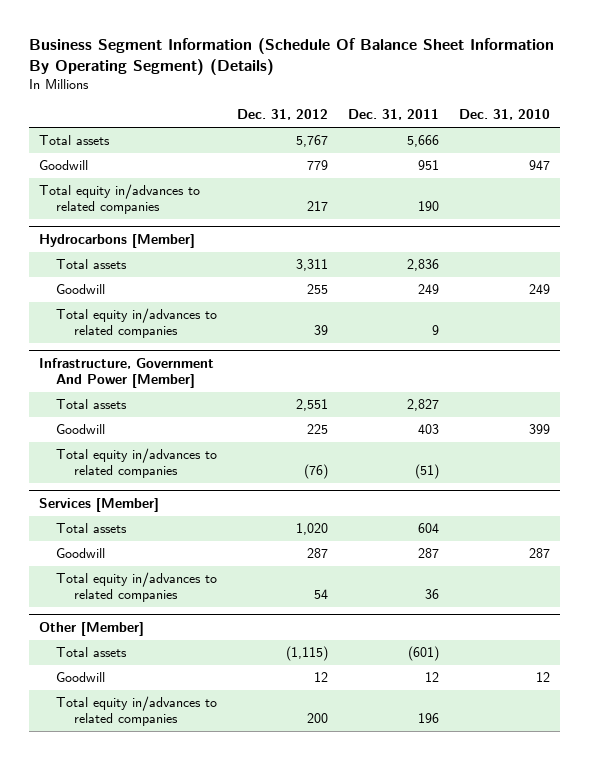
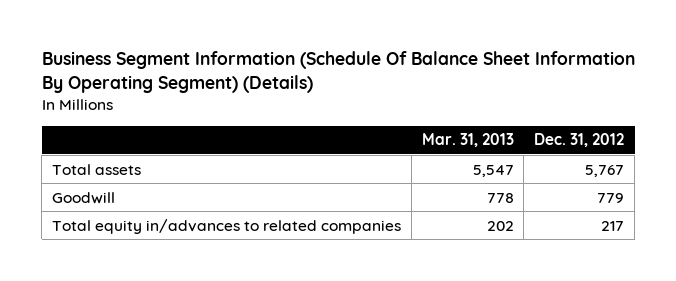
[348,109,440,121] Dec. 31, 2011 -> none
[459,109,551,121] Dec. 31, 2010 -> none
none -> [421,133,514,148] Mar. 31, 2013
[38,234,195,249] Hydrocarbons [Member] -> none
[56,259,128,270] Total assets -> none
[56,284,106,295] Goodwill -> none
[56,308,218,338] Total equity in/advances to related companies -> none
[38,358,214,388] Infrastructure, Government And Power [Member] -> none
[56,399,128,410] Total assets -> none
[56,424,106,435] Goodwill -> none
[56,448,218,478] Total equity in/advances to related companies -> none
[38,498,159,513] Services [Member] -> none
[56,523,128,534] Total assets -> none
[56,548,106,559] Goodwill -> none
[56,572,218,602] Total equity in/advances to related companies -> none
[38,622,144,637] Other [Member] -> none
[56,647,128,658] Total assets -> none
[56,672,106,683] Goodwill -> none
[56,696,218,726] Total equity in/advances to related companies -> none

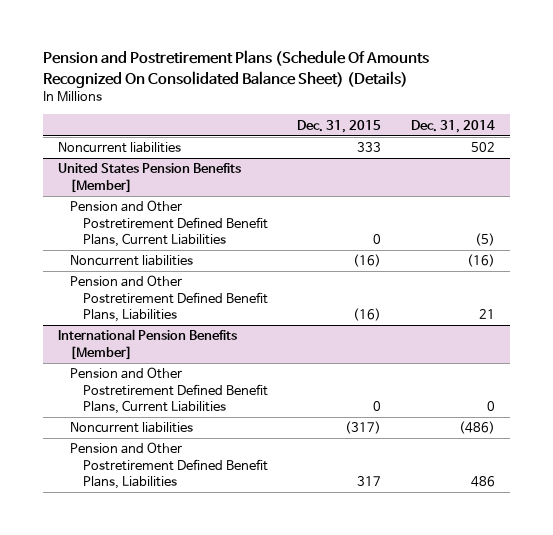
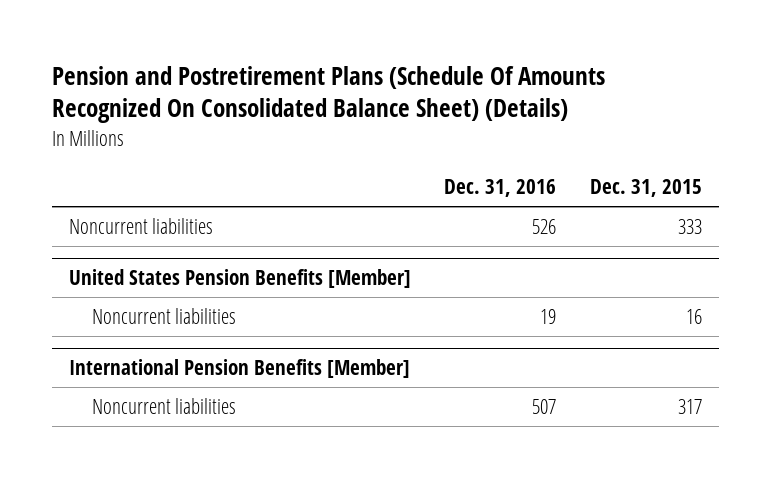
[410,119,495,133] Dec. 31, 2014 -> none
none -> [444,179,557,198] Dec. 31, 2016
[70,200,268,248] Pension and Other Postretirement Defined Benefit Plans, Current Liabilities -> none
[70,275,268,323] Pension and Other Postretirement Defined Benefit Plans, Liabilities -> none
[353,254,382,268] (16) -> [686,309,703,325] 16
[70,367,268,415] Pension and Other Postretirement Defined Benefit Plans, Current Liabilities -> none
[70,442,268,490] Pension and Other Postretirement Defined Benefit Plans, Liabilities -> none
[345,421,382,435] (317) -> [678,399,703,415] 317

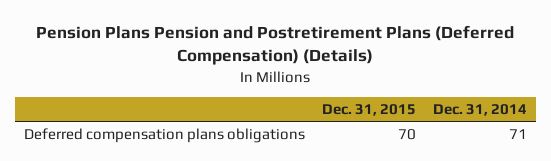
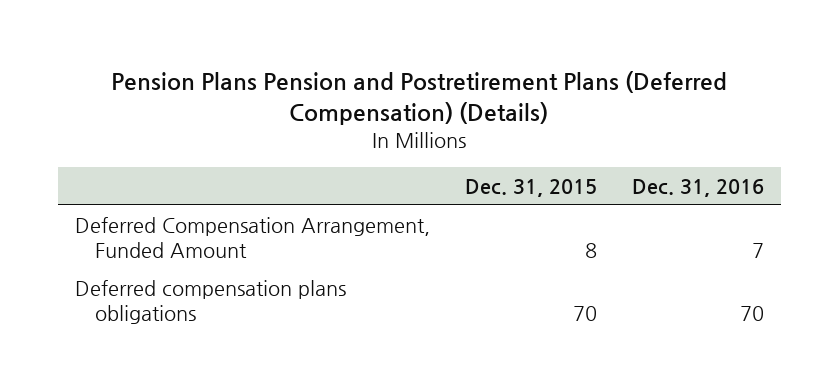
[433,103,528,116] Dec. 31, 2014 -> none
none -> [631,178,764,197] Dec. 31, 2016
none -> [75,217,431,259] Deferred Compensation Arrangement, Funded Amount

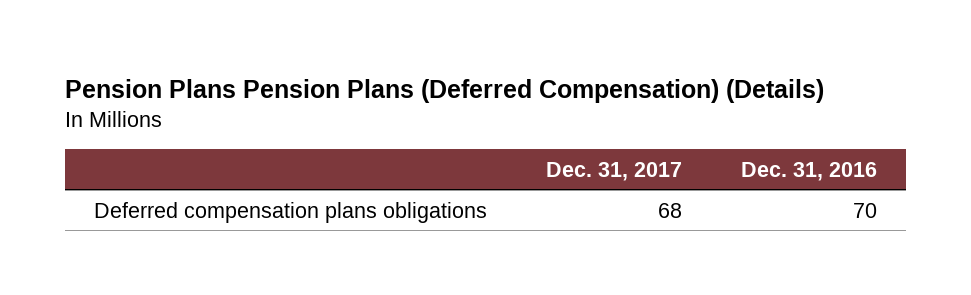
[111,70,728,125] Pension Plans Pension and Postretirement Plans (Deferred Compensation) (Details) -> [64,79,824,104] Pension Plans Pension Plans (Deferred Compensation) (Details)
[464,178,597,197] Dec. 31, 2015 -> none
none -> [546,161,683,181] Dec. 31, 2017
[75,217,431,259] Deferred Compensation Arrangement, Funded Amount -> none

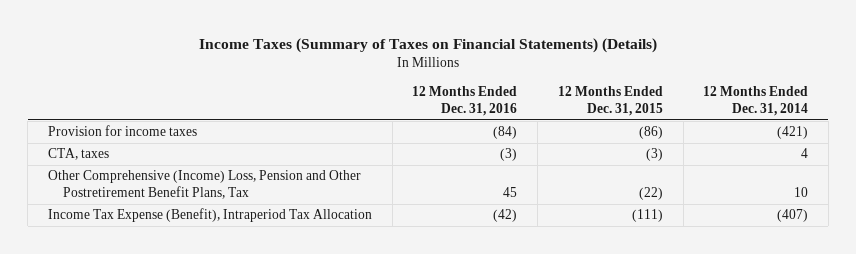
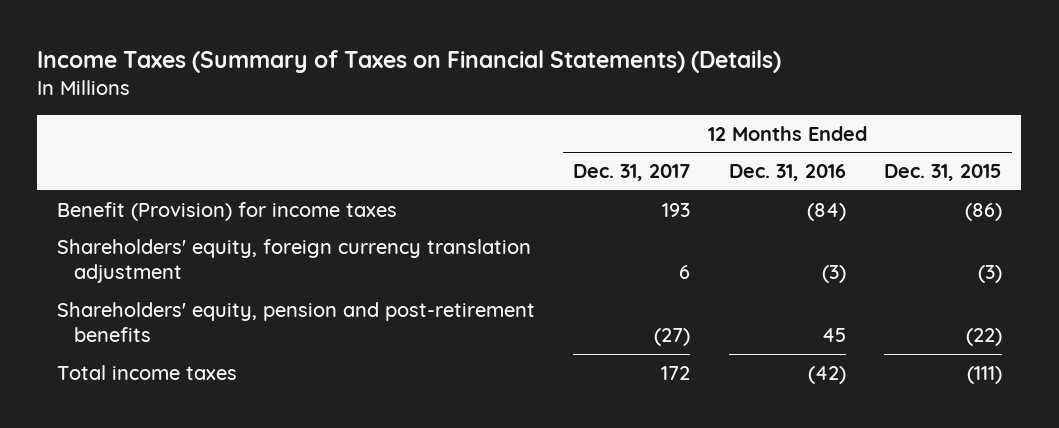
[703,86,809,117] 12 Months Ended Dec. 31, 2014 -> none
none -> [573,164,691,182] Dec. 31, 2017
[48,125,198,137] Provision for income taxes -> [56,201,397,221] Benefit (Provision) for income taxes
[48,148,110,161] CTA, taxes -> [56,238,531,284] Shareholders' equity, foreign currency translation adjustment
[48,170,362,200] Other Comprehensive (Income) Loss, Pension and Other Postretirement Benefit Plans, Tax -> [56,301,535,343] Shareholders' equity, pension and post-retirement benefits
[48,208,373,223] Income Tax Expense (Benefit), Intraperiod Tax Allocation -> [56,364,237,380] Total income taxes

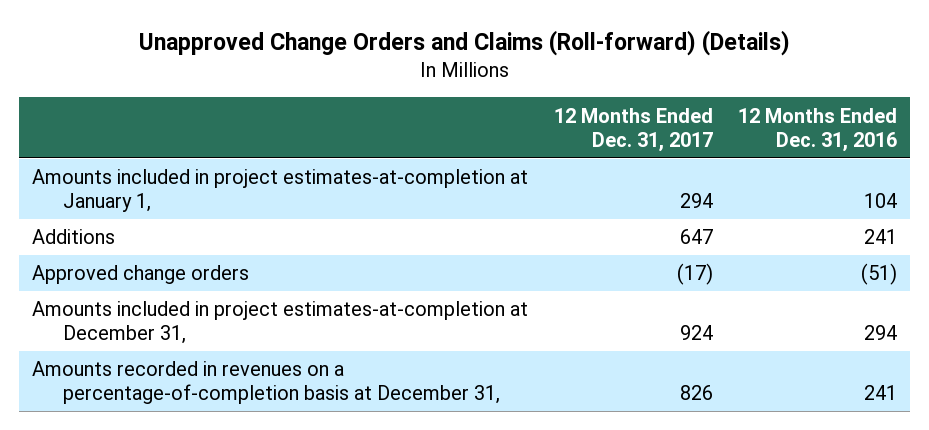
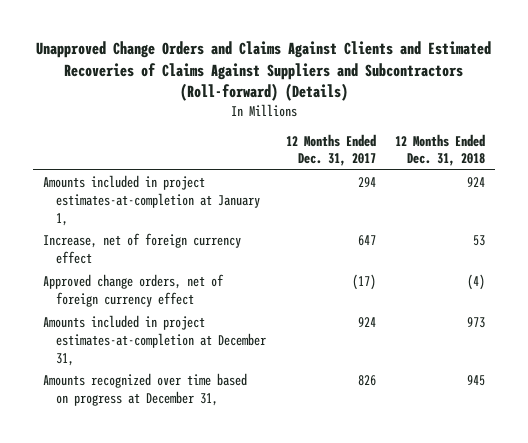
[138,30,790,57] Unapproved Change Orders and Claims (Roll-forward) (Details) -> [36,41,492,102] Unapproved Change Orders and Claims Against Clients and Estimated Recoveries of Claims Against Suppliers and Subcontractors (Roll-forward) (Details)
[738,107,898,152] 12 Months Ended Dec. 31, 2016 -> none
none -> [395,133,486,167] 12 Months Ended Dec. 31, 2018
[31,229,115,245] Additions -> [42,233,241,264] Increase, net of foreign currency effect
[31,265,249,285] Approved change orders -> [42,274,224,307] Approved change orders, net of foreign currency effect
[31,361,500,405] Amounts recorded in revenues on a percentage-of-completion basis at December 31, -> [42,373,247,406] Amounts recognized over time based on progress at December 31,

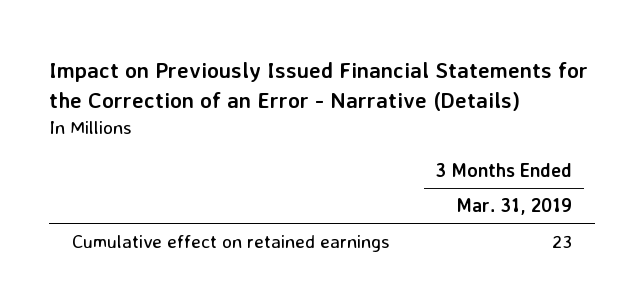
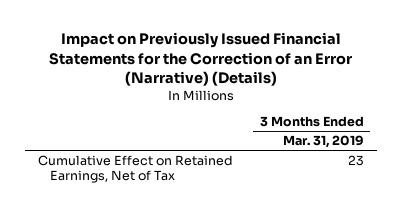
[48,62,588,112] Impact on Previously Issued Financial Statements for the Correction of an Error - Narrative (Details) -> [48,32,352,87] Impact on Previously Issued Financial Statements for the Correction of an Error (Narrative) (Details)
[71,235,390,253] Cumulative effect on retained earnings -> [38,155,234,183] Cumulative Effect on Retained Earnings, Net of Tax

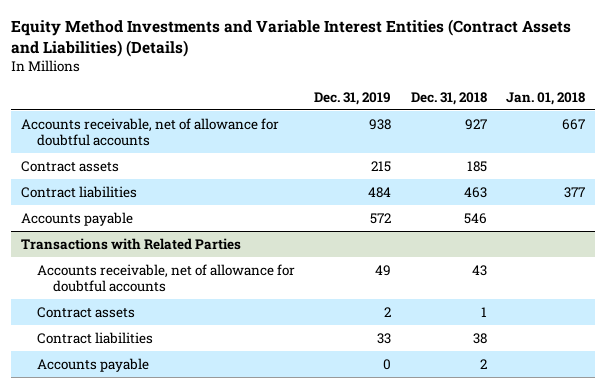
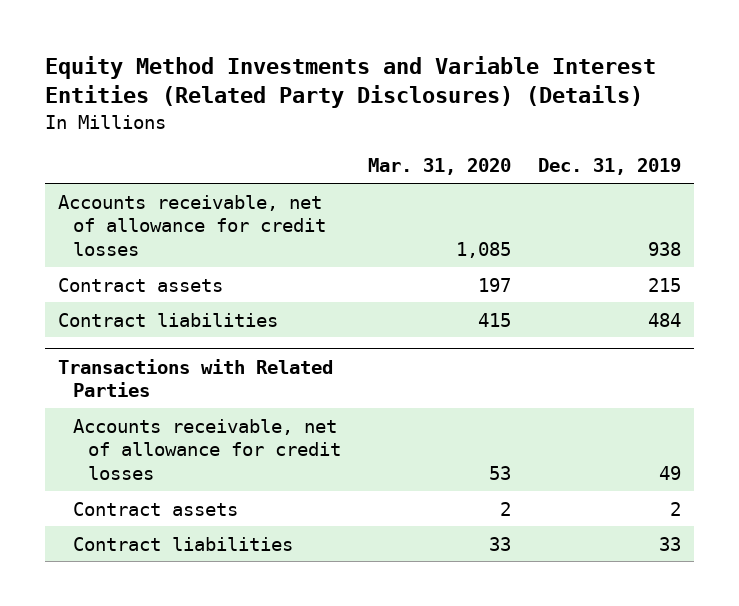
[11,19,572,57] Equity Method Investments and Variable Interest Entities (Contract Assets and Liabilities) (Details) -> [44,56,656,109] Equity Method Investments and Variable Interest Entities (Related Party Disclosures) (Details)
[410,91,487,105] Dec. 31, 2018 -> none
[505,91,585,105] Jan. 01, 2018 -> none
none -> [367,158,511,176] Mar. 31, 2020
[21,117,280,146] Accounts receivable, net of allowance for doubtful accounts -> [58,194,327,257] Accounts receivable, net of allowance for credit losses
[21,211,134,226] Accounts payable -> none
[37,263,296,292] Accounts receivable, net of allowance for doubtful accounts -> [73,418,341,481] Accounts receivable, net of allowance for credit losses
[37,357,150,372] Accounts payable -> none

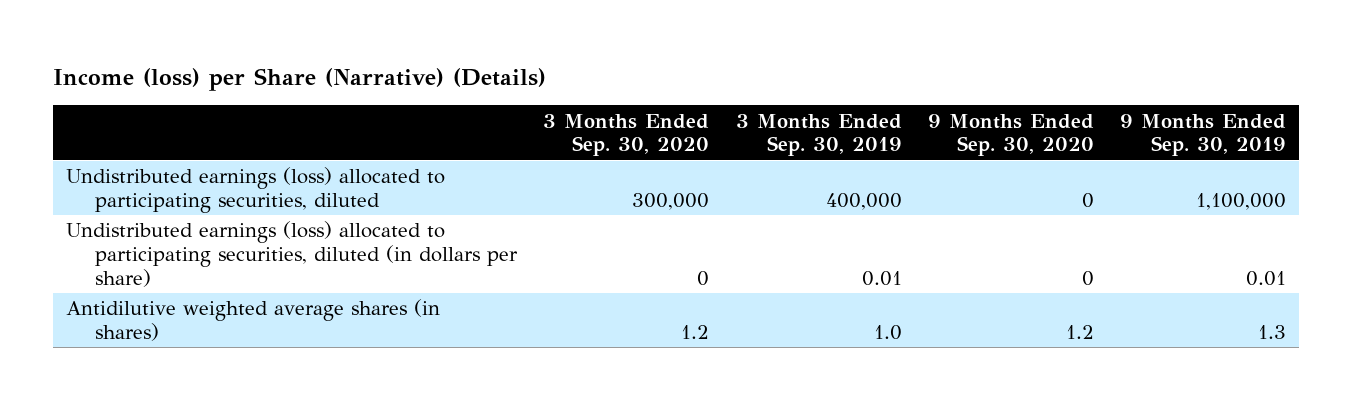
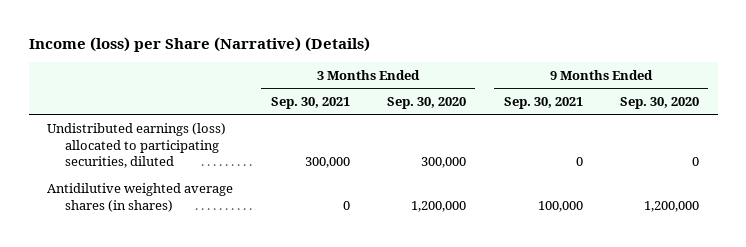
[735,113,902,157] 3 Months Ended Sep. 30, 2019 -> none
[1119,113,1286,157] 9 Months Ended Sep. 30, 2019 -> none
none -> [270,96,350,109] Sep. 30, 2021
none -> [503,96,583,109] Sep. 30, 2021
[66,221,519,287] Undistributed earnings (loss) allocated to participating securities, diluted (in dollars per share) -> none
[681,325,710,340] 1.2 -> [411,200,467,212] 1,200,000
[1065,325,1094,340] 1.2 -> [643,200,699,212] 1,200,000

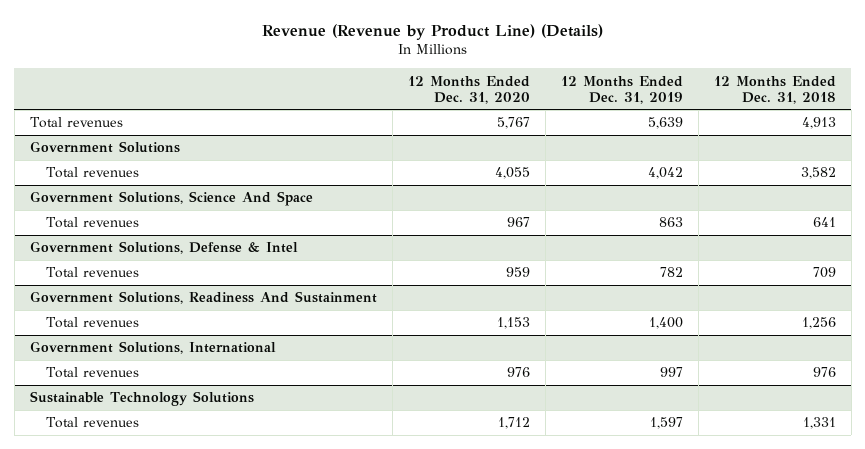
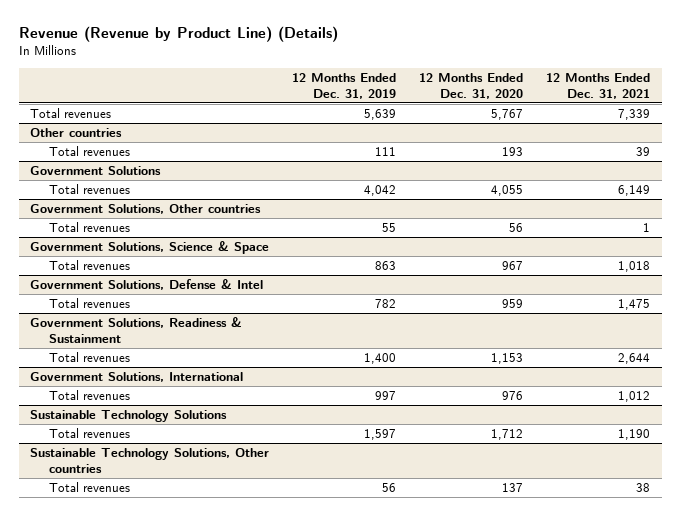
[713,75,836,104] 12 Months Ended Dec. 31, 2018 -> none
none -> [546,72,651,99] 12 Months Ended Dec. 31, 2021
none -> [30,127,123,137] Other countries
none -> [48,145,130,156] Total revenues
none -> [30,203,262,214] Government Solutions, Other countries
none -> [48,221,130,232] Total revenues
[29,191,313,207] Government Solutions, Science And Space -> [30,240,270,254] Government Solutions, Science & Space
[29,291,377,305] Government Solutions, Readiness And Sustainment -> [30,316,243,343] Government Solutions, Readiness & Sustainment
none -> [30,447,270,473] Sustainable Technology Solutions, Other countries
none -> [48,481,130,492] Total revenues

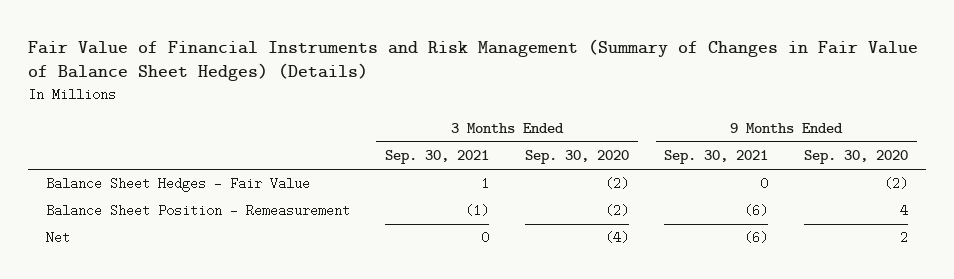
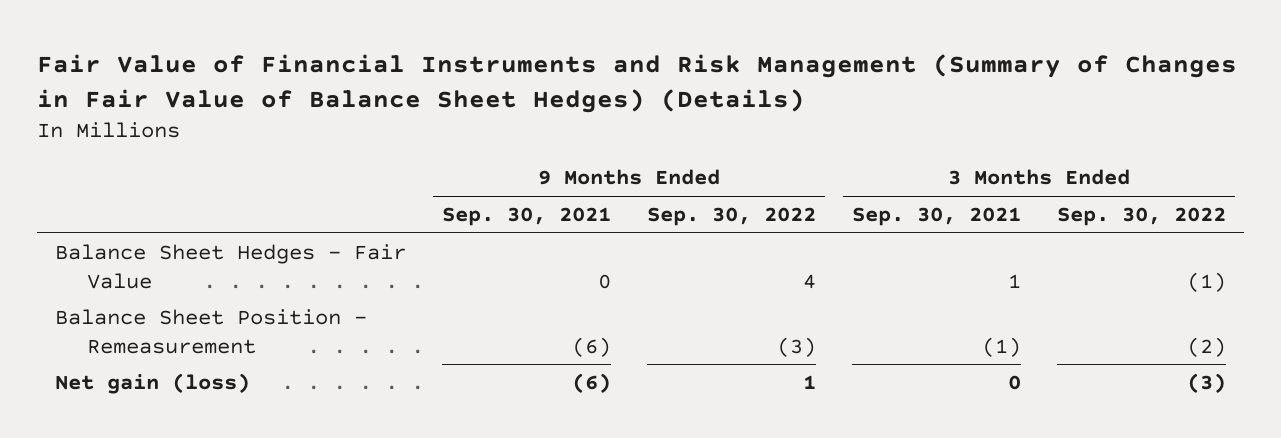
[524,150,629,165] Sep. 30, 2020 -> none
[804,150,909,165] Sep. 30, 2020 -> none
none -> [647,206,817,226] Sep. 30, 2022
none -> [1057,206,1227,226] Sep. 30, 2022
[45,231,70,245] Net -> [55,372,251,394] Net gain (loss)

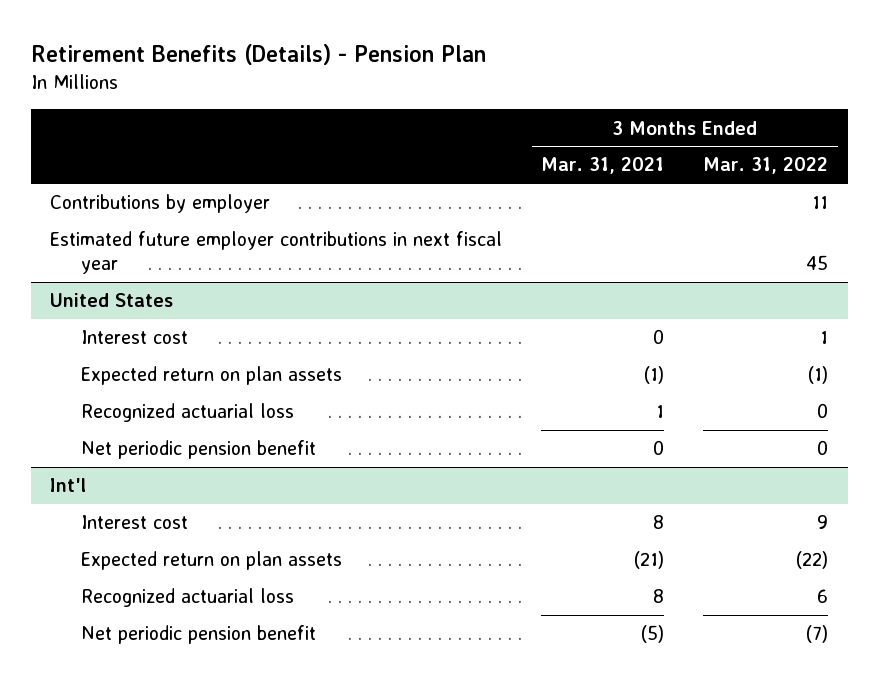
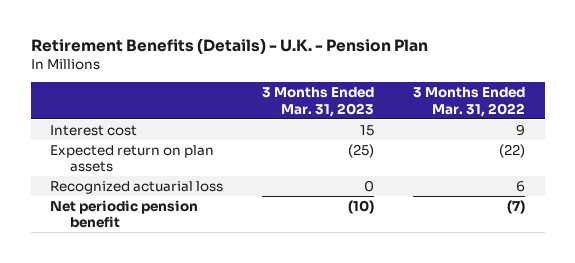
[30,44,486,66] Retirement Benefits (Details) - Pension Plan -> [30,38,428,55] Retirement Benefits (Details) - U.K. - Pension Plan
[541,157,665,175] Mar. 31, 2021 -> none
none -> [262,87,375,117] 3 Months Ended Mar. 31, 2023
[50,194,271,214] Contributions by employer -> none
[50,231,503,274] Estimated future employer contributions in next fiscal year -> none
[50,293,174,308] United States -> none
[80,330,188,345] Interest cost -> none
[80,366,342,386] Expected return on plan assets -> none
[80,403,294,423] Recognized actuarial loss -> none
[80,440,316,460] Net periodic pension benefit -> none
[50,478,87,493] Int'l -> none

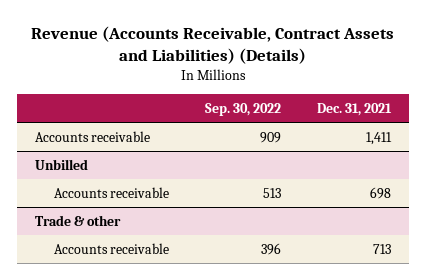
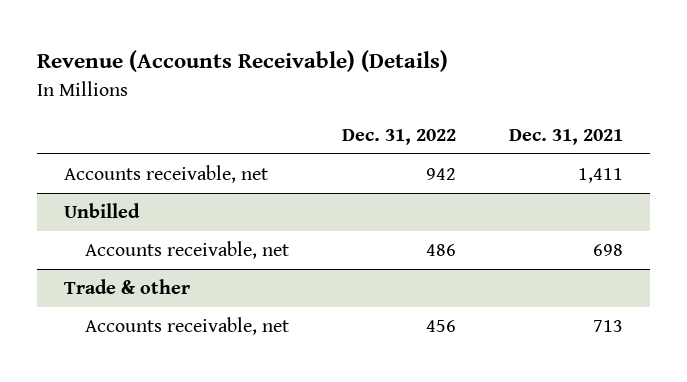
[30,25,394,64] Revenue (Accounts Receivable, Contract Assets and Liabilities) (Details) -> [37,50,449,73] Revenue (Accounts Receivable) (Details)
[205,102,282,116] Sep. 30, 2022 -> none
none -> [342,128,457,145] Dec. 31, 2022
[34,130,150,142] Accounts receivable -> [63,165,268,184] Accounts receivable, net
[54,186,170,198] Accounts receivable -> [85,241,290,260] Accounts receivable, net
[54,242,170,254] Accounts receivable -> [85,317,290,336] Accounts receivable, net

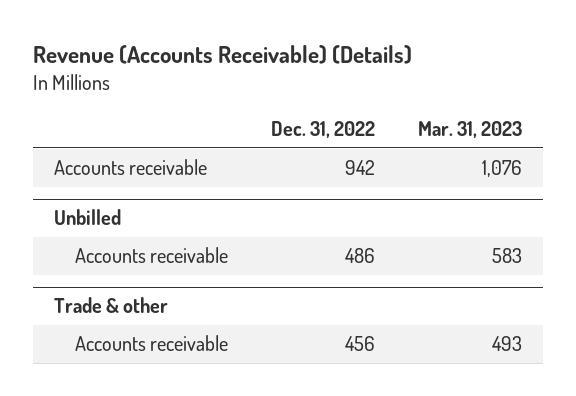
[509,128,624,145] Dec. 31, 2021 -> none
none -> [417,121,522,139] Mar. 31, 2023
[63,165,268,184] Accounts receivable, net -> [53,159,207,176] Accounts receivable
[85,241,290,260] Accounts receivable, net -> [75,247,229,264] Accounts receivable
[85,317,290,336] Accounts receivable, net -> [75,335,229,352] Accounts receivable

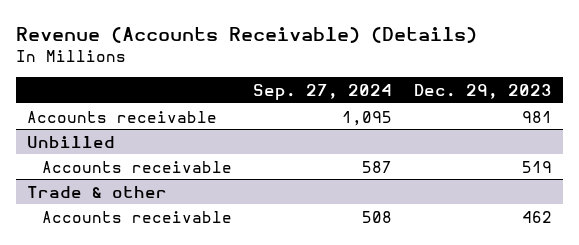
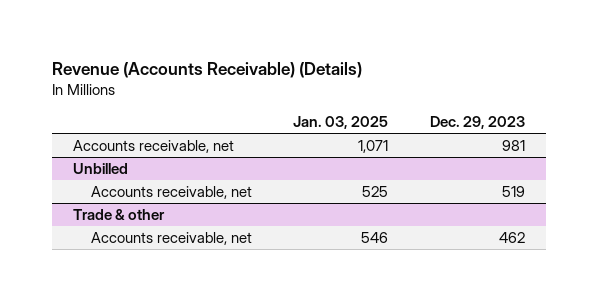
[253,83,393,100] Sep. 27, 2024 -> none
none -> [293,116,389,130] Jan. 03, 2025
[27,110,218,123] Accounts receivable -> [72,139,234,153] Accounts receivable, net
[41,160,232,173] Accounts receivable -> [90,185,252,199] Accounts receivable, net
[41,210,232,223] Accounts receivable -> [90,231,252,245] Accounts receivable, net

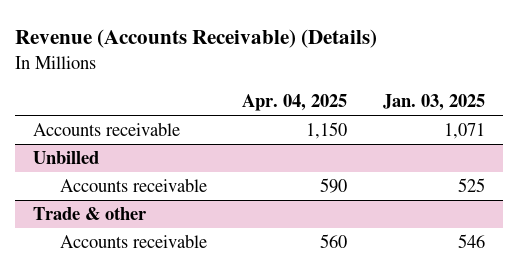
[430,116,526,130] Dec. 29, 2023 -> none
none -> [242,94,348,112] Apr. 04, 2025
[72,139,234,153] Accounts receivable, net -> [32,122,180,137] Accounts receivable
[90,185,252,199] Accounts receivable, net -> [59,178,207,193] Accounts receivable
[90,231,252,245] Accounts receivable, net -> [59,234,207,249] Accounts receivable

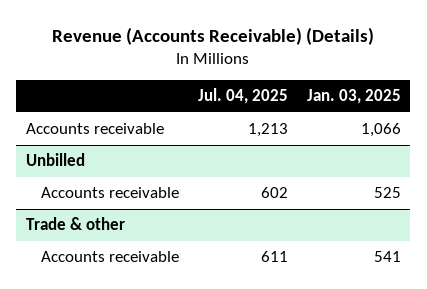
[242,94,348,112] Apr. 04, 2025 -> none
none -> [198,88,289,105] Jul. 04, 2025
[443,123,485,140] 1,071 -> [361,123,402,138] 1,066
[457,234,485,249] 546 -> [374,251,402,263] 541

